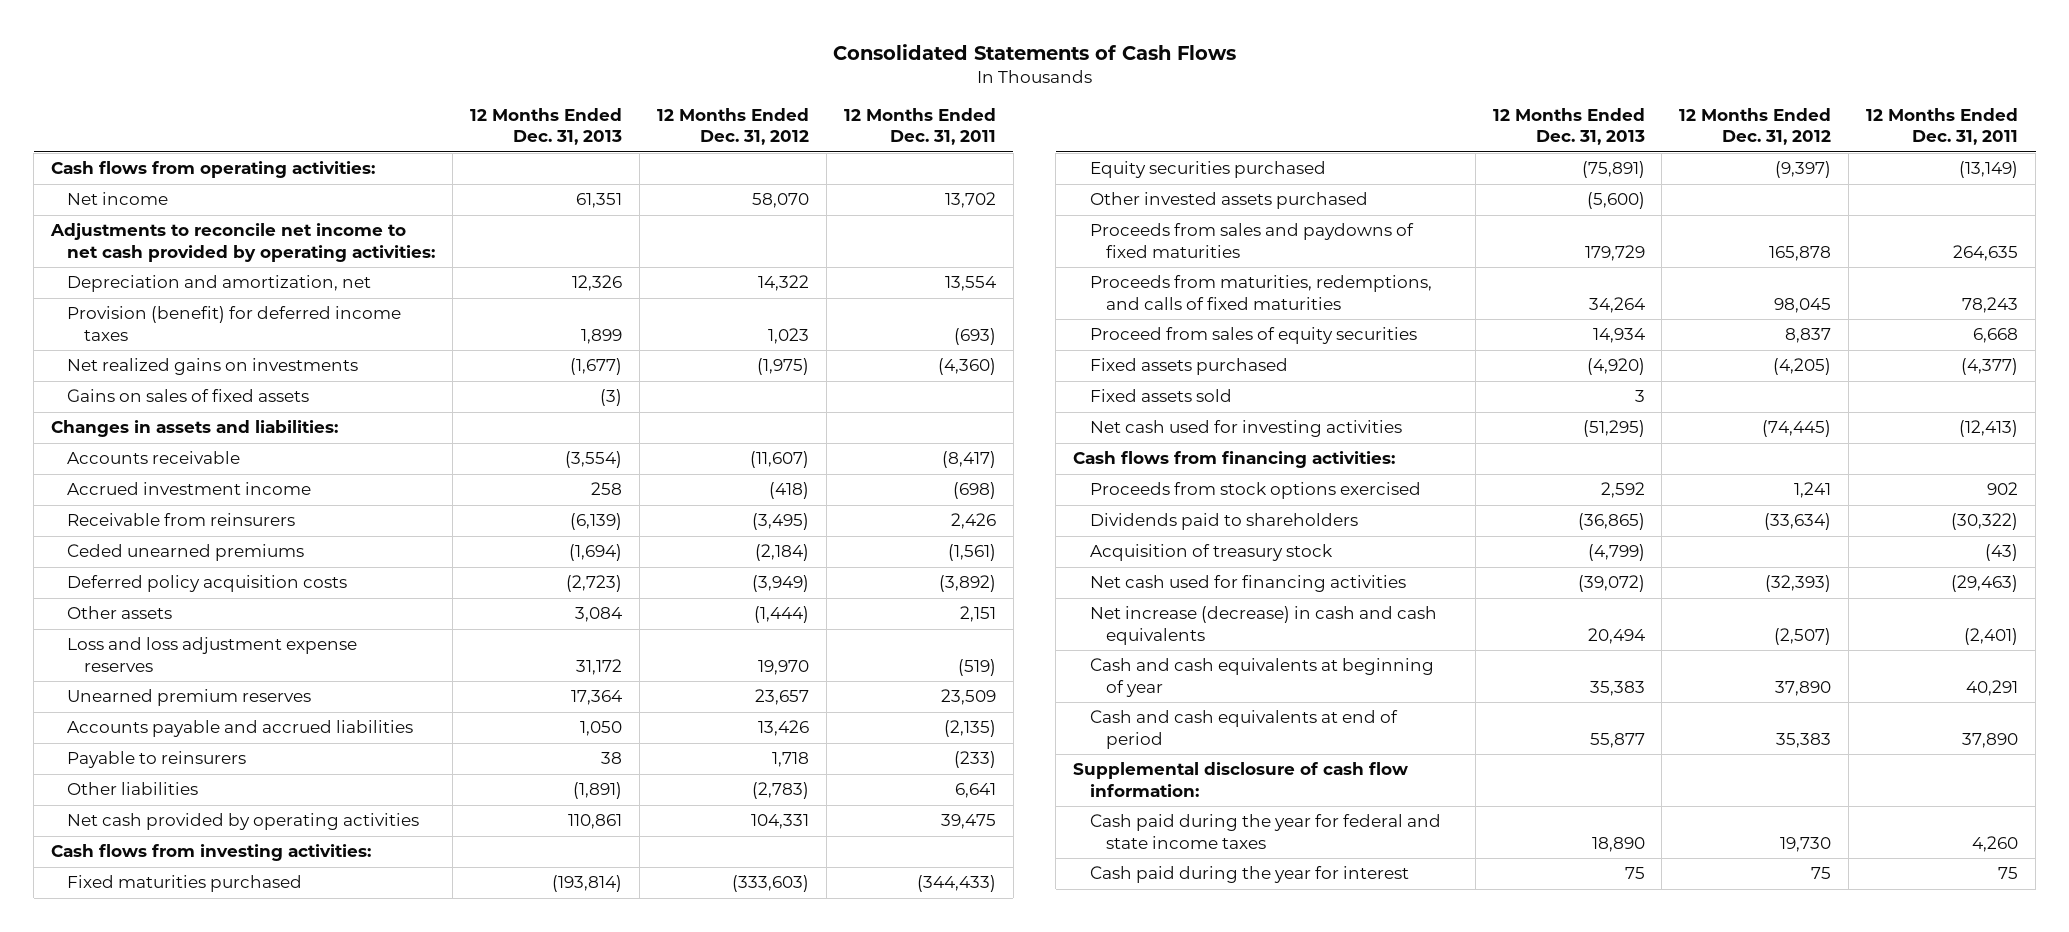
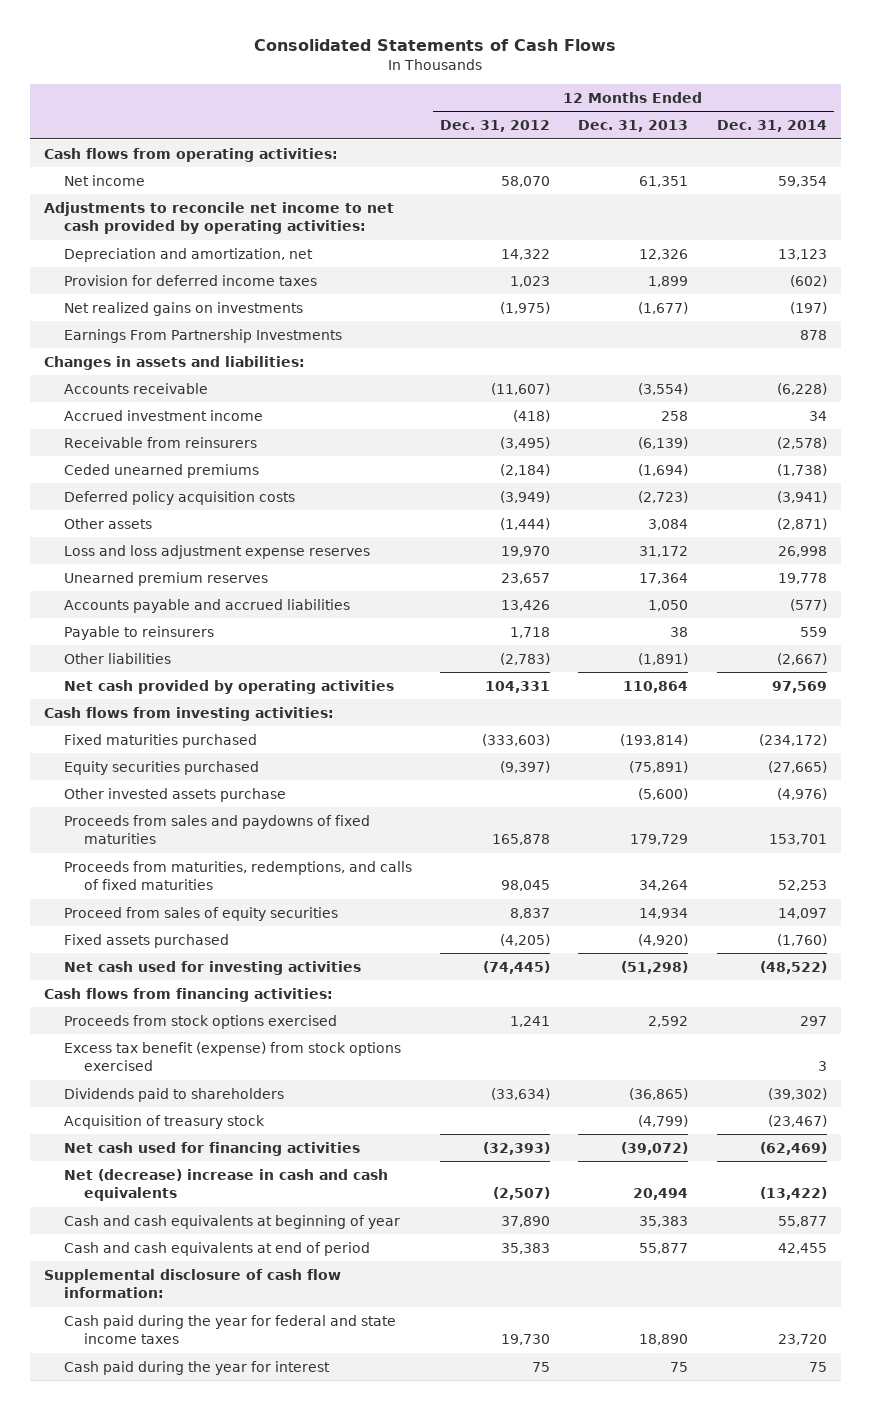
[843,108,996,146] 12 Months Ended Dec. 31, 2011 -> none
none -> [716,120,827,133] Dec. 31, 2014
[67,306,402,341] Provision (benefit) for deferred income taxes -> [63,274,317,286] Provision for deferred income taxes
[67,389,310,403] Gains on sales of fixed assets -> none
none -> [63,328,342,343] Earnings From Partnership Investments
[568,814,623,830] 110,861 -> [623,680,689,693] 110,864
[1089,192,1368,210] Other invested assets purchased -> [63,787,286,802] Other invested assets purchase
[1089,389,1232,403] Fixed assets sold -> none
[1582,420,1645,438] (51,295) -> [621,960,689,974] (51,298)
none -> [63,1041,401,1071] Excess tax benefit (expense) from stock options exercised
[1089,606,1437,645] Net increase (decrease) in cash and cash equivalents -> [63,1168,388,1201] Net (decrease) increase in cash and cash equivalents

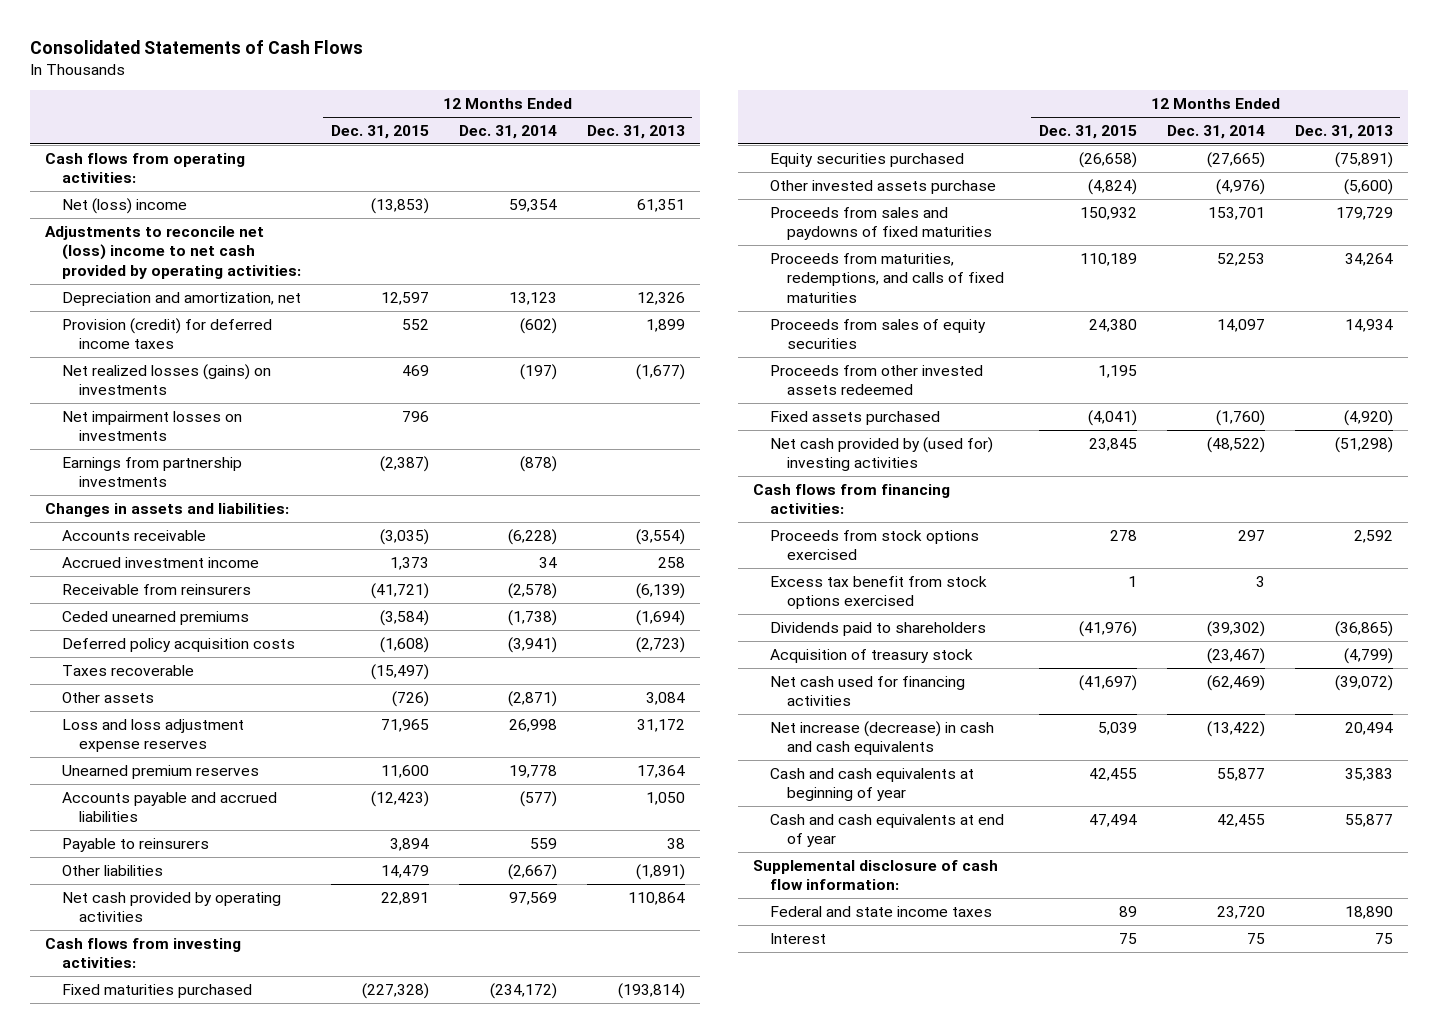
[440,120,551,133] Dec. 31, 2012 -> none
none -> [330,124,429,139] Dec. 31, 2015
[63,174,145,186] Net income -> [62,197,188,214] Net (loss) income
[43,201,394,234] Adjustments to reconcile net income to net cash provided by operating activities: -> [45,225,302,279] Adjustments to reconcile net (loss) income to net cash provided by operating activities:
[63,274,317,286] Provision for deferred income taxes -> [62,317,273,350] Provision (credit) for deferred income taxes
[63,301,303,316] Net realized gains on investments -> [62,363,272,396] Net realized losses (gains) on investments
none -> [62,410,243,442] Net impairment losses on investments
[63,328,342,343] Earnings From Partnership Investments -> [62,456,243,488] Earnings from partnership investments
[799,329,827,340] 878 -> [519,455,557,472] (878)
none -> [62,664,195,676] Taxes recoverable
[63,906,338,921] Proceed from sales of equity securities -> [770,318,987,350] Proceeds from sales of equity securities
none -> [770,364,984,396] Proceeds from other invested assets redeemed
[63,960,361,975] Net cash used for investing activities -> [770,436,994,472] Net cash provided by (used for) investing activities
[63,1041,401,1071] Excess tax benefit (expense) from stock options exercised -> [770,575,988,610] Excess tax benefit from stock options exercised
[63,1168,388,1201] Net (decrease) increase in cash and cash equivalents -> [770,720,995,756] Net increase (decrease) in cash and cash equivalents
[63,1241,370,1256] Cash and cash equivalents at end of period -> [770,813,1005,848] Cash and cash equivalents at end of year
[63,1314,396,1344] Cash paid during the year for federal and state income taxes -> [770,905,993,917] Federal and state income taxes
[63,1360,330,1375] Cash paid during the year for interest -> [770,932,827,944] Interest

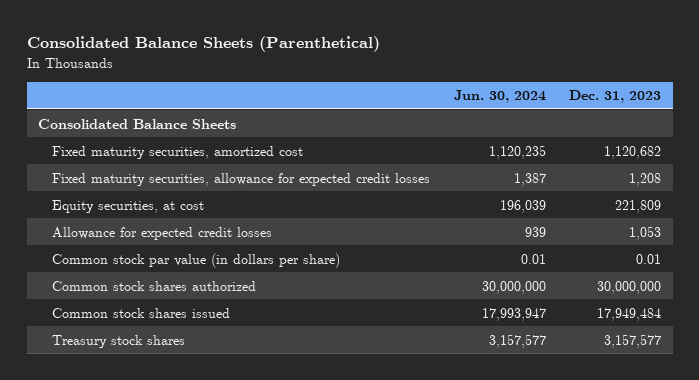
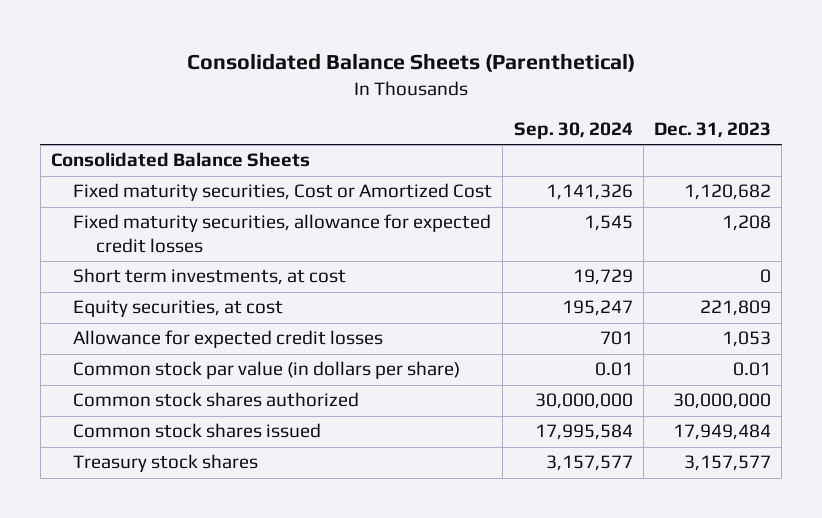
[453,90,546,104] Jun. 30, 2024 -> none
none -> [513,122,633,140] Sep. 30, 2024
[52,145,304,159] Fixed maturity securities, amortized cost -> [73,183,493,202] Fixed maturity securities, Cost or Amortized Cost
none -> [73,268,347,286] Short term investments, at cost

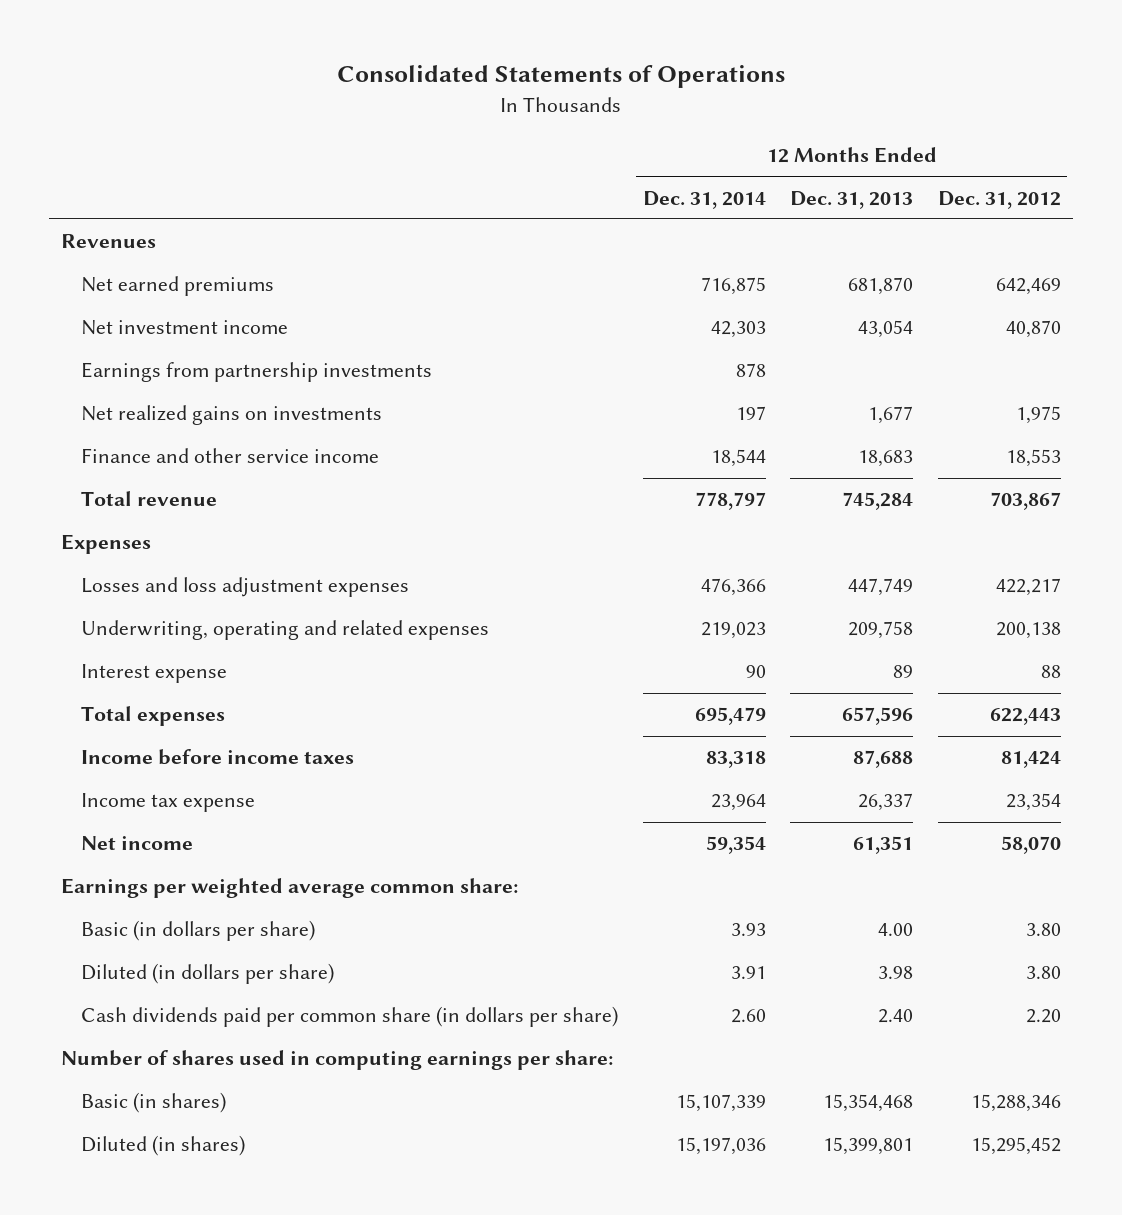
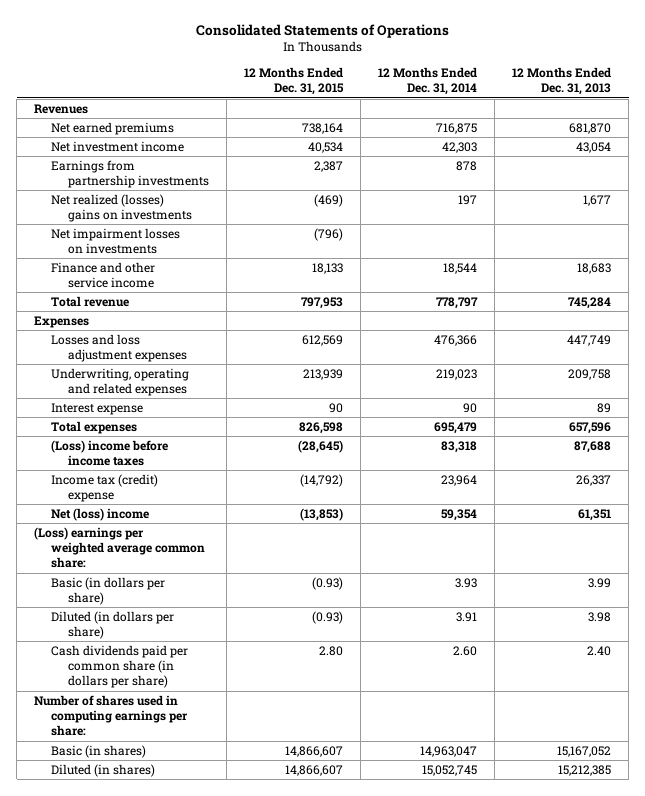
[937,190,1061,209] Dec. 31, 2012 -> none
none -> [243,67,344,96] 12 Months Ended Dec. 31, 2015
[81,405,383,426] Net realized gains on investments -> [51,193,192,223] Net realized (losses) gains on investments
none -> [51,227,181,255] Net impairment losses on investments
[81,749,355,766] Income before income taxes -> [51,439,169,467] (Loss) income before income taxes
[81,793,256,813] Income tax expense -> [51,473,159,503] Income tax (credit) expense
[81,836,194,851] Net income -> [51,507,150,521] Net (loss) income
[61,878,519,899] Earnings per weighted average common share: -> [34,526,206,569] (Loss) earnings per weighted average common share:
[878,923,914,937] 4.00 -> [588,577,612,588] 3.99
[675,1094,766,1113] 15,107,339 -> [419,745,477,757] 14,963,047
[823,1094,914,1113] 15,354,468 -> [557,745,612,757] 15,167,052
[675,1137,766,1156] 15,197,036 -> [421,764,477,776] 15,052,745
[823,1137,914,1156] 15,399,801 -> [558,764,612,776] 15,212,385

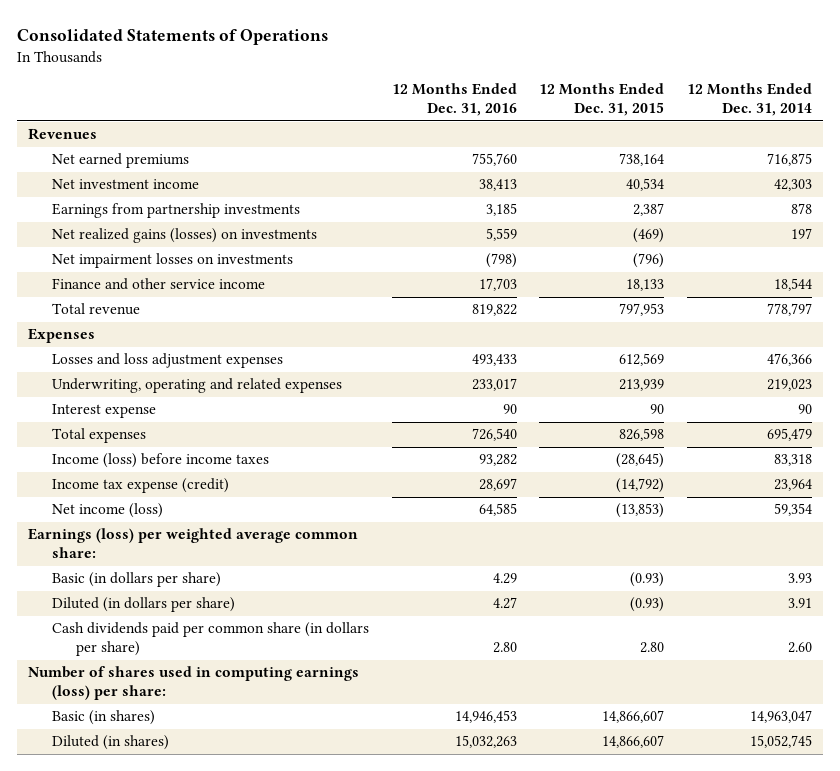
[512,67,612,96] 12 Months Ended Dec. 31, 2013 -> none
none -> [391,83,517,117] 12 Months Ended Dec. 31, 2016
[51,193,192,223] Net realized (losses) gains on investments -> [52,228,318,244] Net realized gains (losses) on investments
[51,439,169,467] (Loss) income before income taxes -> [52,453,270,469] Income (loss) before income taxes
[51,473,159,503] Income tax (credit) expense -> [52,478,230,494] Income tax expense (credit)
[51,507,150,521] Net (loss) income -> [52,503,164,519] Net income (loss)
[34,526,206,569] (Loss) earnings per weighted average common share: -> [28,528,359,559] Earnings (loss) per weighted average common share:
[34,694,189,737] Number of shares used in computing earnings per share: -> [28,666,360,701] Number of shares used in computing earnings (loss) per share:

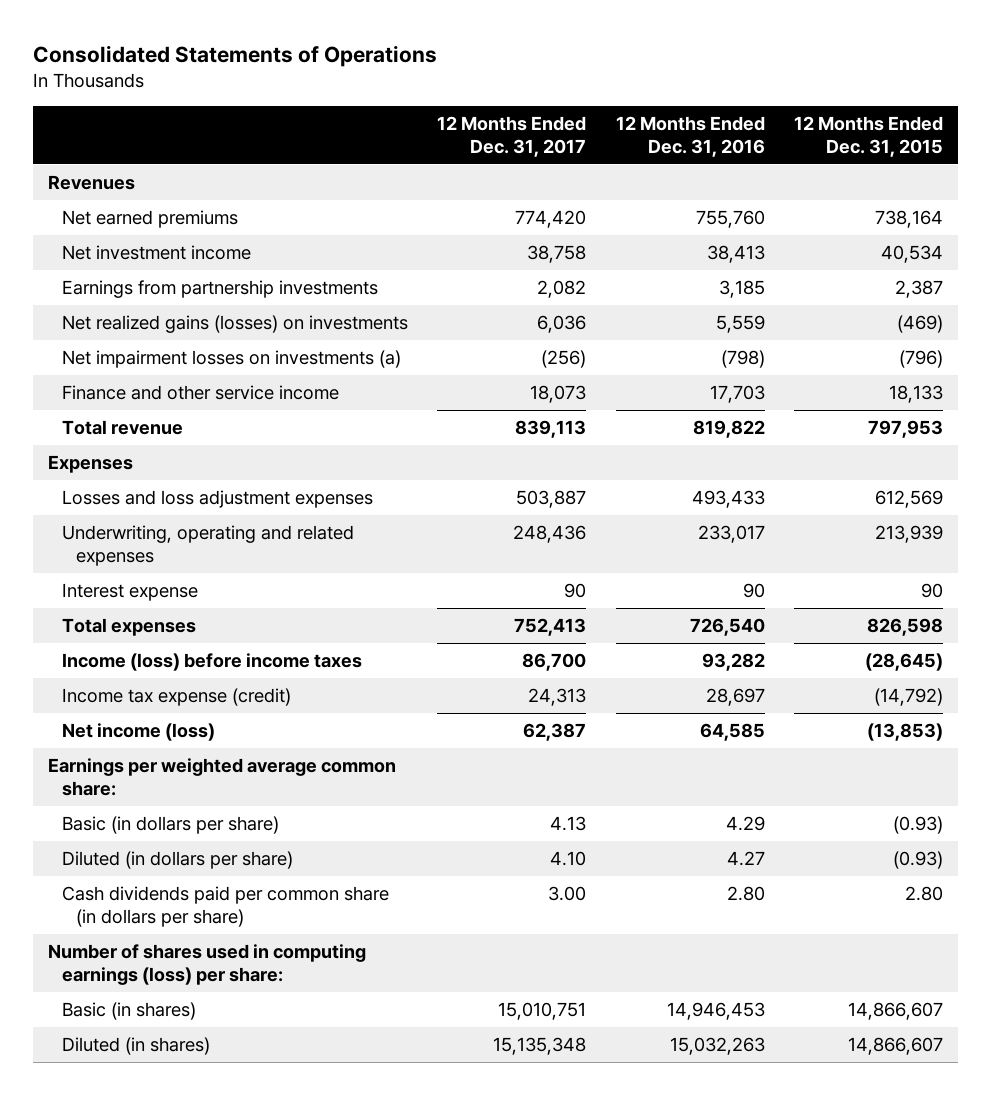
[686,83,812,117] 12 Months Ended Dec. 31, 2014 -> none
none -> [437,116,587,157] 12 Months Ended Dec. 31, 2017
[52,253,294,269] Net impairment losses on investments -> [62,350,402,369] Net impairment losses on investments (a)
[28,528,359,559] Earnings (loss) per weighted average common share: -> [48,758,397,796] Earnings per weighted average common share:

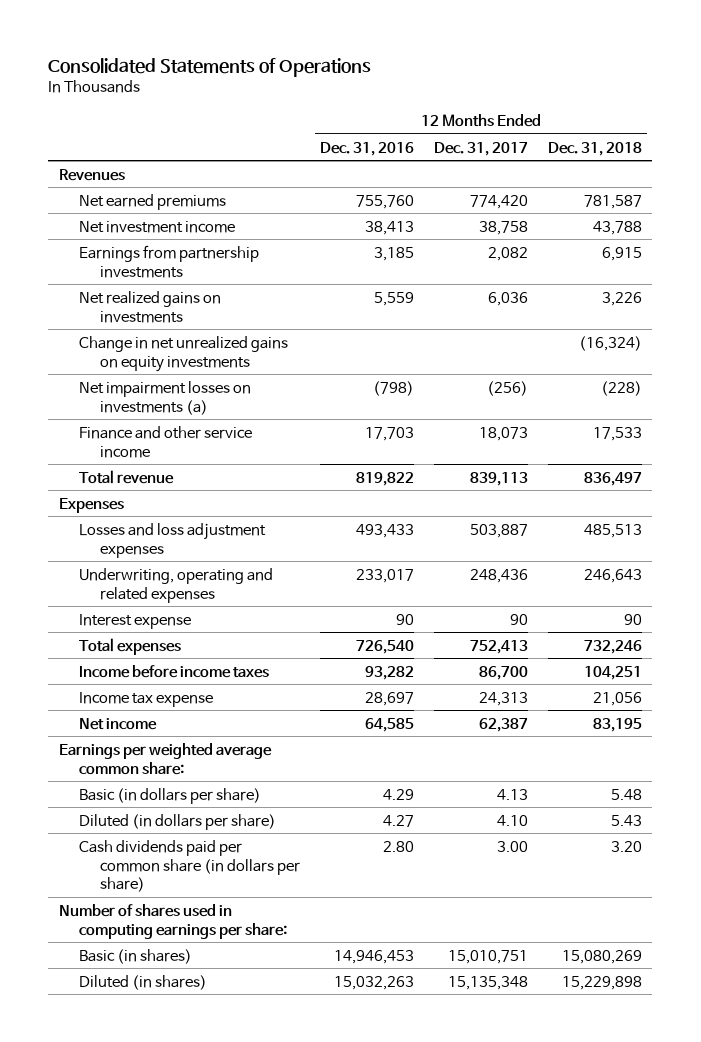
[794,116,944,157] 12 Months Ended Dec. 31, 2015 -> none
none -> [548,141,643,156] Dec. 31, 2018
[62,315,409,334] Net realized gains (losses) on investments -> [79,290,222,323] Net realized gains on investments
none -> [79,335,289,372] Change in net unrealized gains on equity investments
[62,653,363,672] Income (loss) before income taxes -> [79,664,270,678] Income before income taxes
[62,688,292,707] Income tax expense (credit) -> [79,691,214,707] Income tax expense
[62,723,216,742] Net income (loss) -> [79,717,158,730] Net income
[48,944,367,985] Number of shares used in computing earnings (loss) per share: -> [58,903,288,939] Number of shares used in computing earnings per share:

